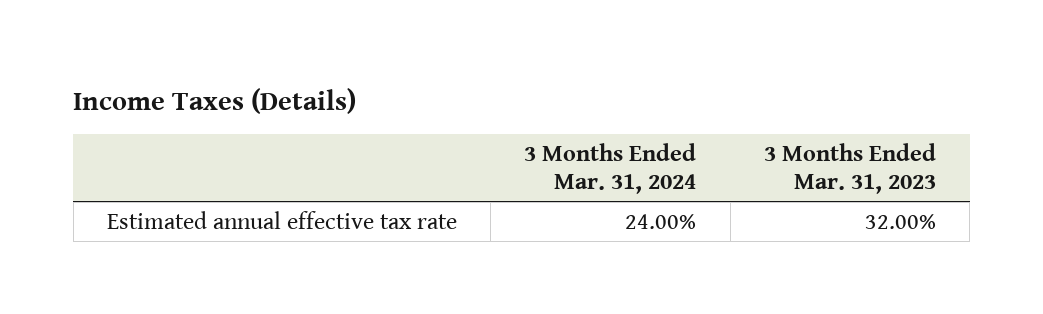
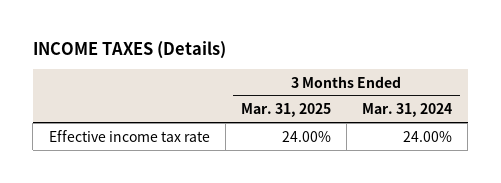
[73,88,357,115] Income Taxes (Details) -> [32,40,226,59] INCOME TAXES (Details)
[764,143,937,195] 3 Months Ended Mar. 31, 2023 -> none
none -> [240,103,331,118] Mar. 31, 2025
[106,211,457,230] Estimated annual effective tax rate -> [48,129,210,142] Effective income tax rate

